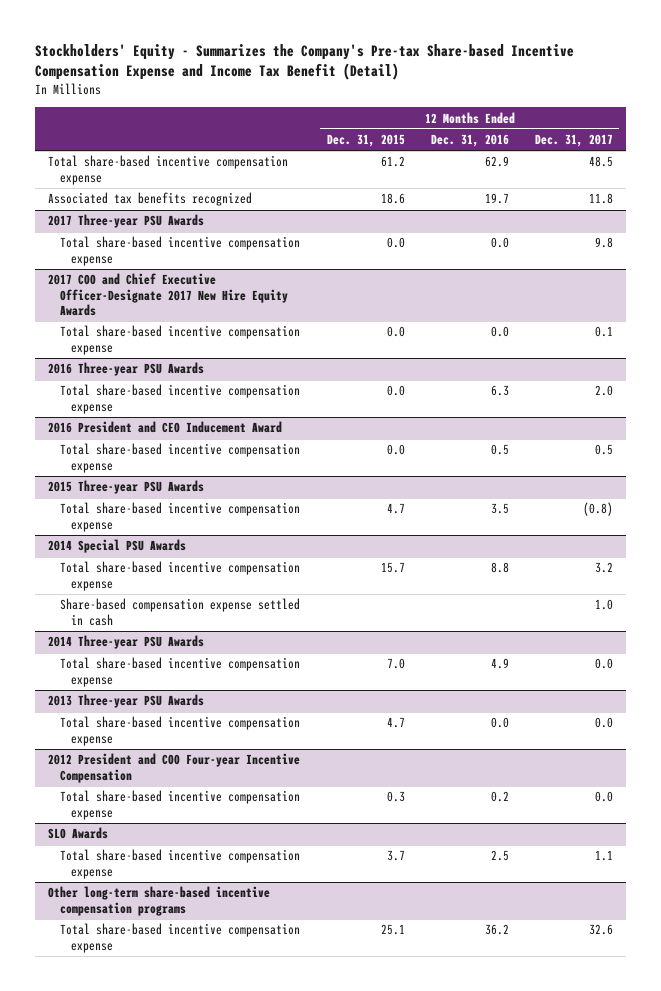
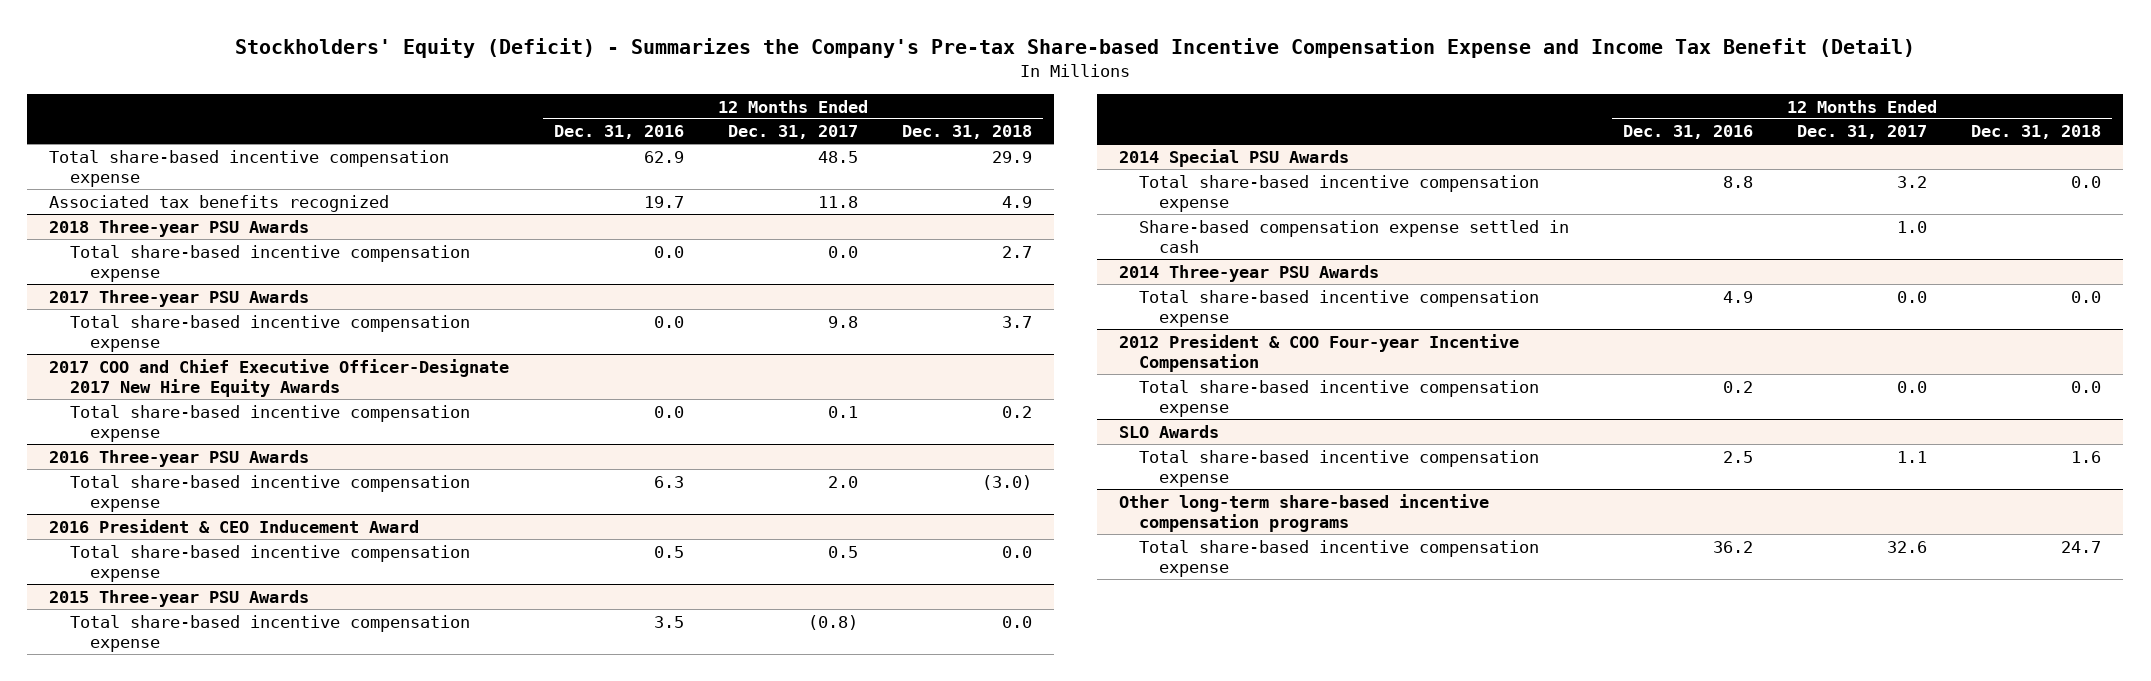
[35,43,575,81] Stockholders' Equity - Summarizes the Company's Pre-tax Share-based Incentive Compensation Expense and Income Tax Benefit (Detail) -> [235,37,1916,58] Stockholders' Equity (Deficit) - Summarizes the Company's Pre-tax Share-based Incentive Compensation Expense and Income Tax Benefit (Detail)
[326,134,405,148] Dec. 31, 2015 -> none
none -> [901,125,1032,140] Dec. 31, 2018
none -> [49,219,310,237] 2018 Three-year PSU Awards
none -> [69,244,470,282] Total share-based incentive compensation expense
[48,421,283,434] 2016 President and CEO Inducement Award -> [49,518,420,533] 2016 President & CEO Inducement Award
[48,694,205,709] 2013 Three-year PSU Awards -> none
[59,716,300,746] Total share-based incentive compensation expense -> none
[48,753,301,783] 2012 President and COO Four-year Incentive Compensation -> [1118,333,1519,372] 2012 President & COO Four-year Incentive Compensation

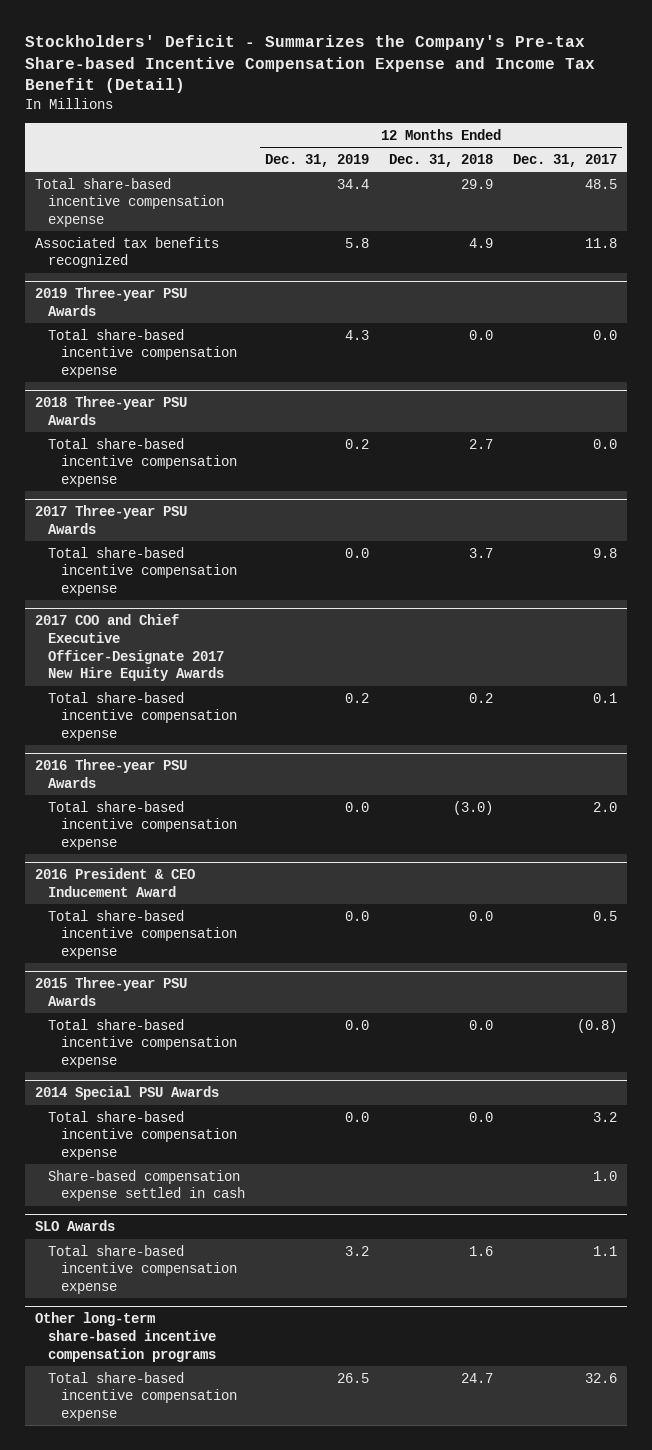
[235,37,1916,58] Stockholders' Equity (Deficit) - Summarizes the Company's Pre-tax Share-based Incentive Compensation Expense and Income Tax Benefit (Detail) -> [25,34,596,94] Stockholders' Deficit - Summarizes the Company's Pre-tax Share-based Incentive Compensation Expense and Income Tax Benefit (Detail)
[553,125,684,140] Dec. 31, 2016 -> none
none -> [265,153,370,167] Dec. 31, 2019
none -> [35,287,188,317] 2019 Three-year PSU Awards
none -> [48,328,238,378] Total share-based incentive compensation expense
[1118,264,1379,282] 2014 Three-year PSU Awards -> none
[1138,289,1539,327] Total share-based incentive compensation expense -> none
[1118,333,1519,372] 2012 President & COO Four-year Incentive Compensation -> none
[1138,379,1539,417] Total share-based incentive compensation expense -> none

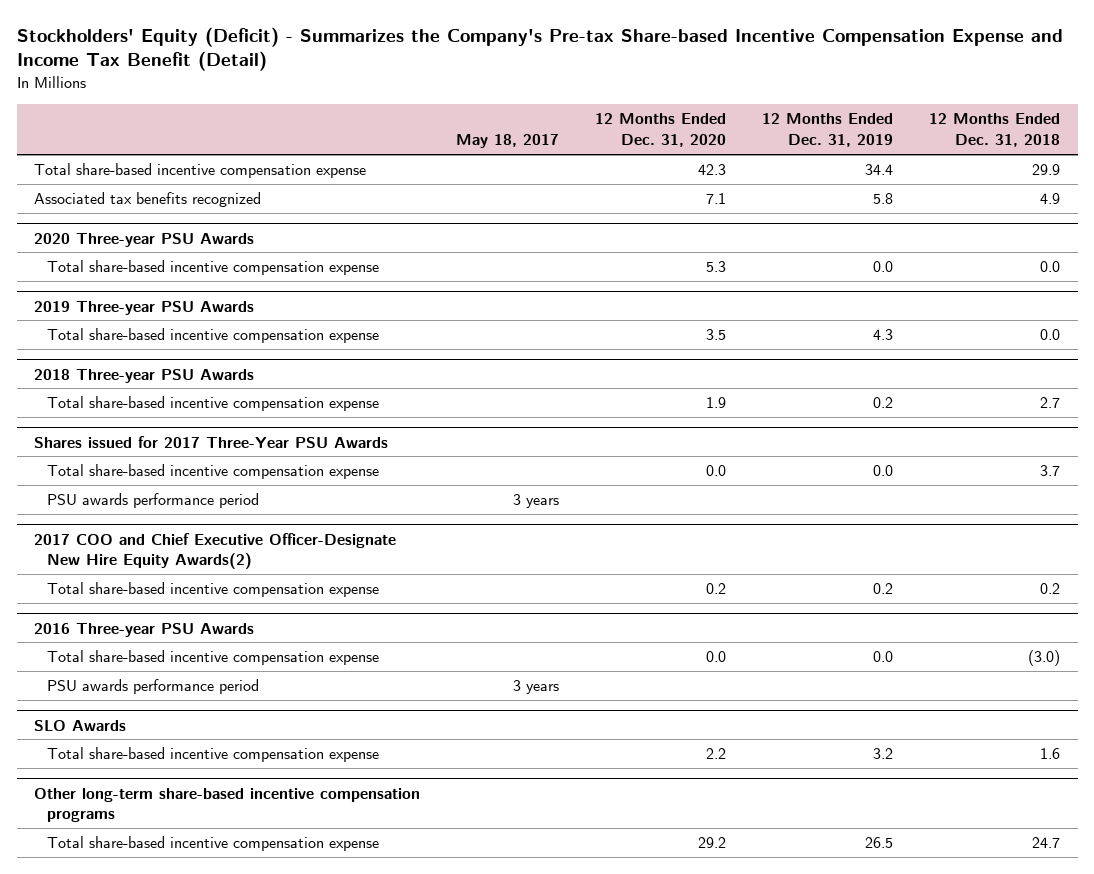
[25,34,596,94] Stockholders' Deficit - Summarizes the Company's Pre-tax Share-based Incentive Compensation Expense and Income Tax Benefit (Detail) -> [16,26,1063,72] Stockholders' Equity (Deficit) - Summarizes the Company's Pre-tax Share-based Incentive Compensation Expense and Income Tax Benefit (Detail)
[512,153,617,167] Dec. 31, 2017 -> none
none -> [456,134,560,149] May 18, 2017
none -> [595,113,727,148] 12 Months Ended Dec. 31, 2020
none -> [34,232,255,247] 2020 Three-year PSU Awards
none -> [46,260,379,276] Total share-based incentive compensation expense
[35,505,188,535] 2017 Three-year PSU Awards -> [34,435,389,448] Shares issued for 2017 Three-Year PSU Awards
none -> [46,493,259,509] PSU awards performance period
[35,614,225,682] 2017 COO and Chief Executive Officer-Designate 2017 New Hire Equity Awards -> [34,532,397,570] 2017 COO and Chief Executive Officer-Designate New Hire Equity Awards(2)
[35,868,196,898] 2016 President & CEO Inducement Award -> none
[48,909,238,959] Total share-based incentive compensation expense -> none
[35,977,188,1007] 2015 Three-year PSU Awards -> none
[48,1018,238,1068] Total share-based incentive compensation expense -> none
[35,1086,220,1101] 2014 Special PSU Awards -> none
[48,1110,238,1160] Total share-based incentive compensation expense -> none
[48,1169,246,1202] Share-based compensation expense settled in cash -> none
none -> [46,679,259,695] PSU awards performance period

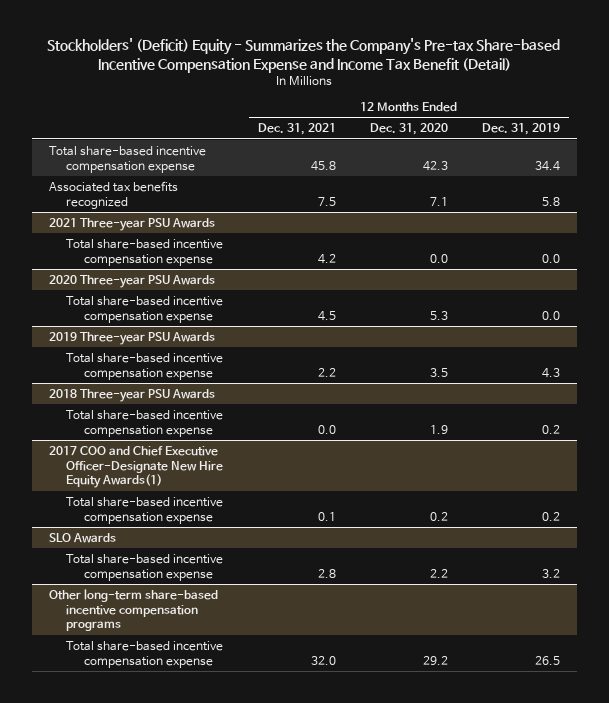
[16,26,1063,72] Stockholders' Equity (Deficit) - Summarizes the Company's Pre-tax Share-based Incentive Compensation Expense and Income Tax Benefit (Detail) -> [47,38,561,73] Stockholders' (Deficit) Equity - Summarizes the Company's Pre-tax Share-based Incentive Compensation Expense and Income Tax Benefit (Detail)
[456,134,560,149] May 18, 2017 -> none
[928,113,1060,148] 12 Months Ended Dec. 31, 2018 -> none
none -> [257,123,336,136] Dec. 31, 2021
none -> [48,217,215,231] 2021 Three-year PSU Awards
none -> [66,238,224,266] Total share-based incentive compensation expense
[34,435,389,448] Shares issued for 2017 Three-Year PSU Awards -> none
[46,464,379,480] Total share-based incentive compensation expense -> none
[46,493,259,509] PSU awards performance period -> none
[34,532,397,570] 2017 COO and Chief Executive Officer-Designate New Hire Equity Awards(2) -> [48,445,224,489] 2017 COO and Chief Executive Officer-Designate New Hire Equity Awards(1)
[34,622,255,637] 2016 Three-year PSU Awards -> none
[46,650,379,666] Total share-based incentive compensation expense -> none
[46,679,259,695] PSU awards performance period -> none

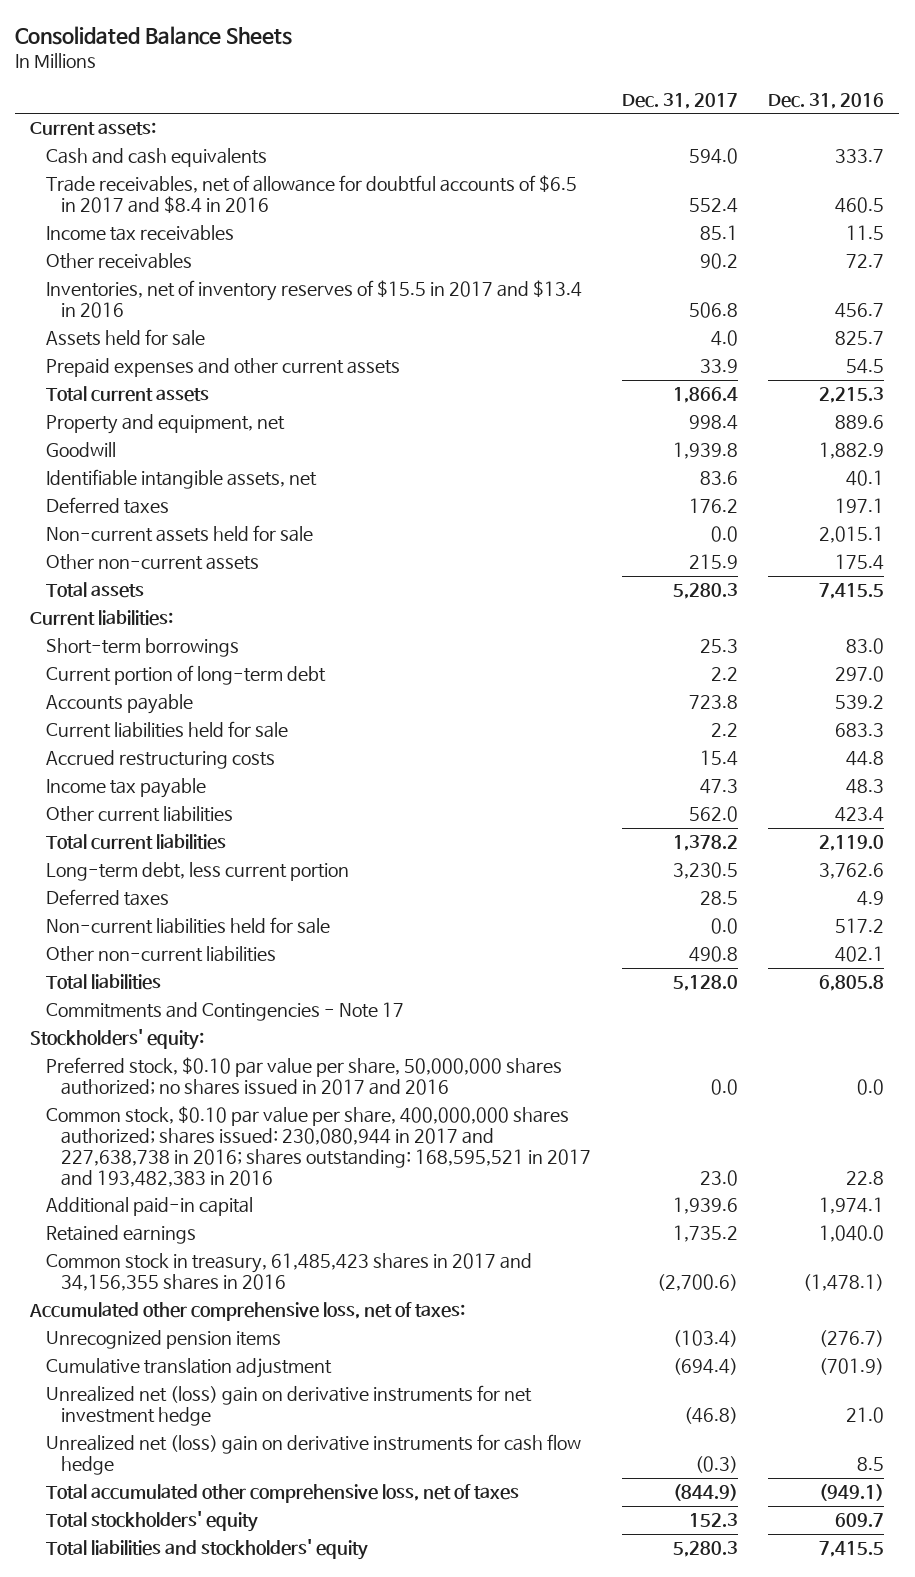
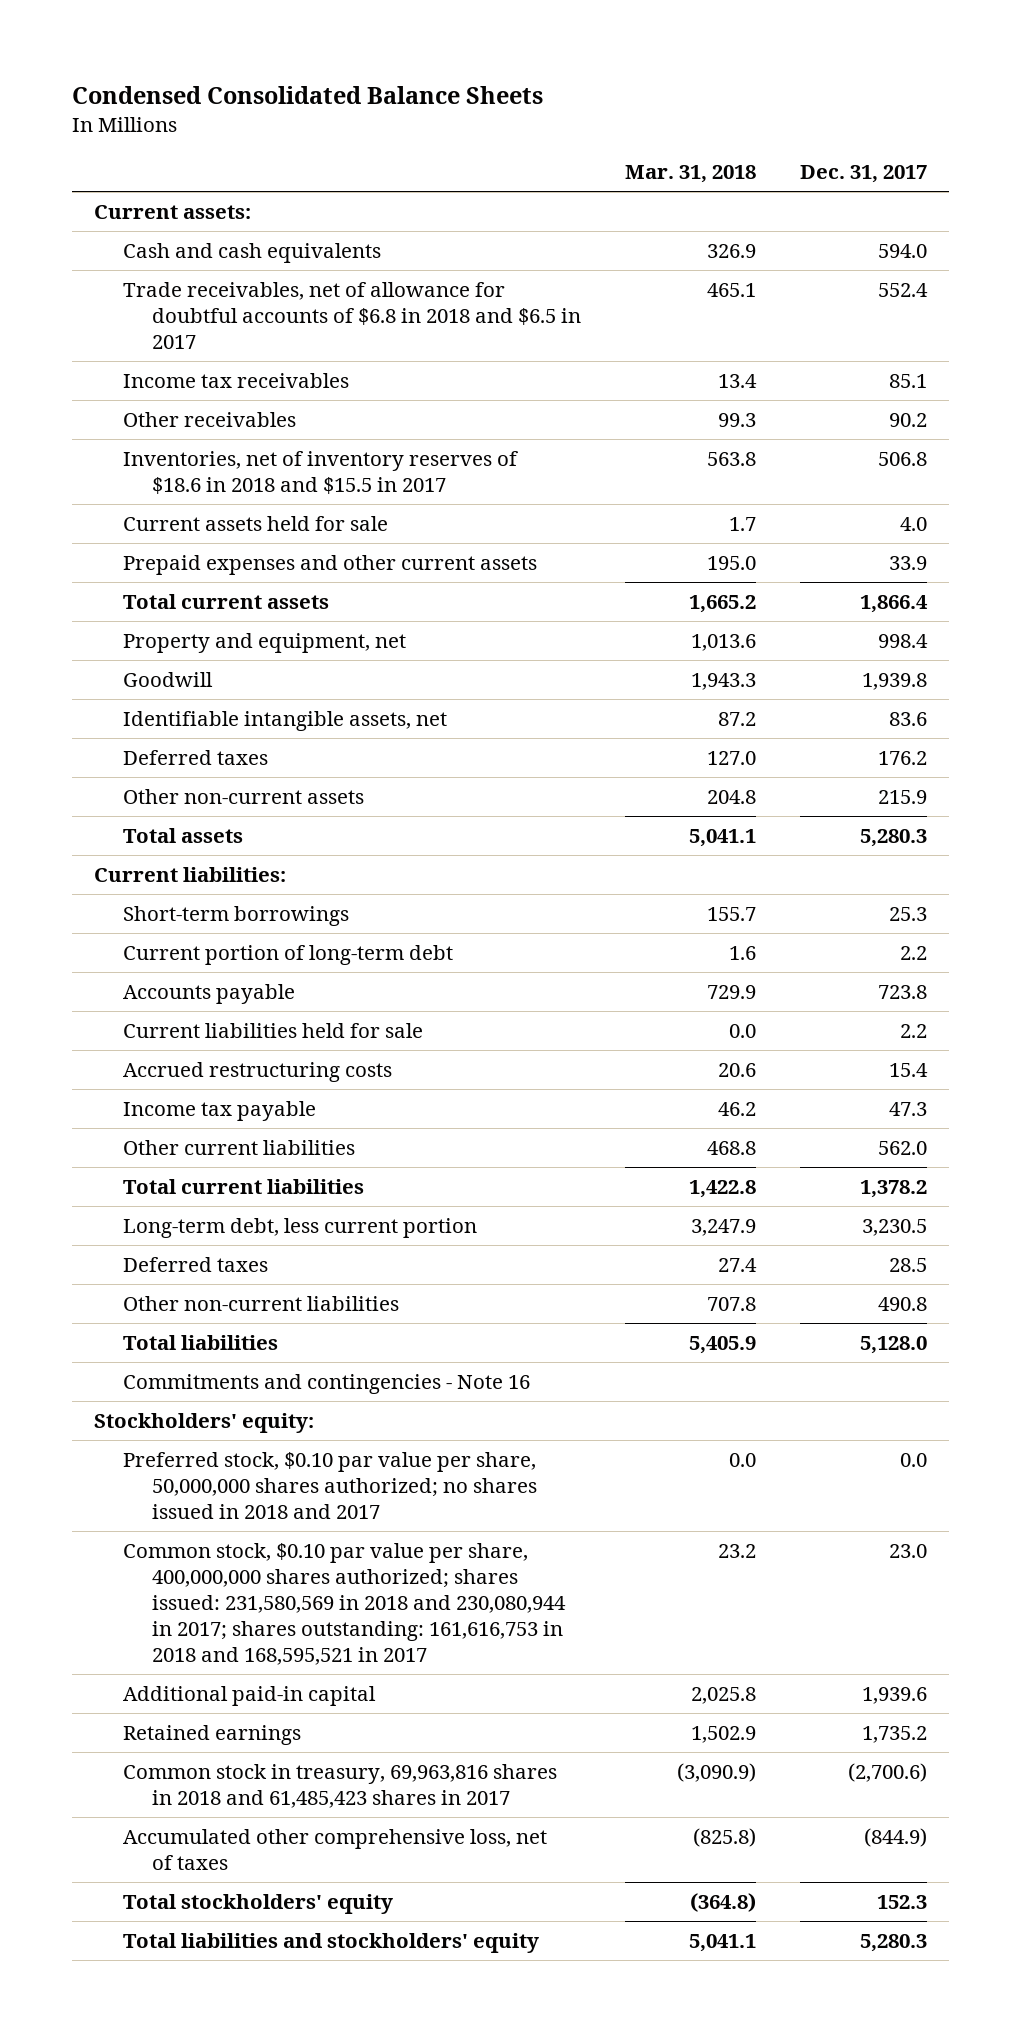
[15,26,293,46] Consolidated Balance Sheets -> [71,85,543,104] Condensed Consolidated Balance Sheets
[768,92,885,109] Dec. 31, 2016 -> none
none -> [625,165,757,184] Mar. 31, 2018
[45,175,577,214] Trade receivables, net of allowance for doubtful accounts of $6.5 in 2017 and $8.4 in 2016 -> [123,282,582,349] Trade receivables, net of allowance for doubtful accounts of $6.8 in 2018 and $6.5 in 2017
[45,280,582,319] Inventories, net of inventory reserves of $15.5 in 2017 and $13.4 in 2016 -> [123,451,519,494] Inventories, net of inventory reserves of $18.6 in 2018 and $15.5 in 2017
[45,329,205,347] Assets held for sale -> [123,516,389,532] Current assets held for sale
[45,525,313,543] Non-current assets held for sale -> none
[45,917,330,935] Non-current liabilities held for sale -> none
[45,1002,404,1022] Commitments and Contingencies - Note 17 -> [123,1374,531,1395] Commitments and contingencies - Note 16
[45,1057,562,1096] Preferred stock, $0.10 par value per share, 50,000,000 shares authorized; no shares issued in 2017 and 2016 -> [123,1452,538,1519] Preferred stock, $0.10 par value per share, 50,000,000 shares authorized; no shares issued in 2018 and 2017
[45,1106,591,1187] Common stock, $0.10 par value per share, 400,000,000 shares authorized; shares issued: 230,080,944 in 2017 and 227,638,738 in 2016; shares outstanding: 168,595,521 in 2017 and 193,482,383 in 2016 -> [123,1543,567,1665] Common stock, $0.10 par value per share, 400,000,000 shares authorized; shares issued: 231,580,569 in 2018 and 230,080,944 in 2017; shares outstanding: 161,616,753 in 2018 and 168,595,521 in 2017
[29,1302,466,1322] Accumulated other comprehensive loss, net of taxes: -> none
[45,1330,281,1350] Unrecognized pension items -> none
[45,1358,332,1379] Cumulative translation adjustment -> none
[45,1385,532,1427] Unrealized net (loss) gain on derivative instruments for net investment hedge -> none
[45,1434,581,1476] Unrealized net (loss) gain on derivative instruments for cash flow hedge -> none
[45,1253,532,1292] Common stock in treasury, 61,485,423 shares in 2017 and 34,156,355 shares in 2016 -> [123,1764,558,1808] Common stock in treasury, 69,963,816 shares in 2018 and 61,485,423 shares in 2017
[45,1484,519,1504] Total accumulated other comprehensive loss, net of taxes -> [123,1829,548,1870] Accumulated other comprehensive loss, net of taxes

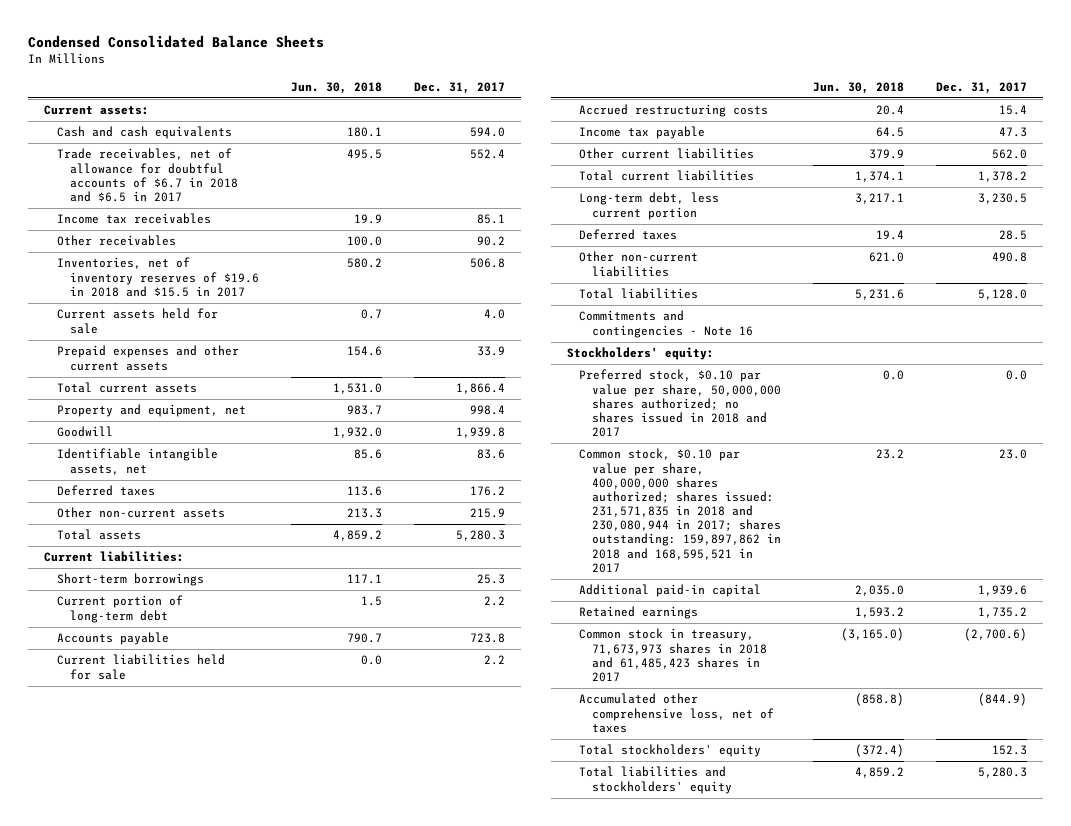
[625,165,757,184] Mar. 31, 2018 -> none
none -> [290,81,382,94] Jun. 30, 2018
[123,282,582,349] Trade receivables, net of allowance for doubtful accounts of $6.8 in 2018 and $6.5 in 2017 -> [56,148,238,202] Trade receivables, net of allowance for doubtful accounts of $6.7 in 2018 and $6.5 in 2017
[123,451,519,494] Inventories, net of inventory reserves of $18.6 in 2018 and $15.5 in 2017 -> [56,257,259,297] Inventories, net of inventory reserves of $19.6 in 2018 and $15.5 in 2017
[123,1543,567,1665] Common stock, $0.10 par value per share, 400,000,000 shares authorized; shares issued: 231,580,569 in 2018 and 230,080,944 in 2017; shares outstanding: 161,616,753 in 2018 and 168,595,521 in 2017 -> [579,448,781,573] Common stock, $0.10 par value per share, 400,000,000 shares authorized; shares issued: 231,571,835 in 2018 and 230,080,944 in 2017; shares outstanding: 159,897,862 in 2018 and 168,595,521 in 2017
[123,1764,558,1808] Common stock in treasury, 69,963,816 shares in 2018 and 61,485,423 shares in 2017 -> [579,628,767,682] Common stock in treasury, 71,673,973 shares in 2018 and 61,485,423 shares in 2017

